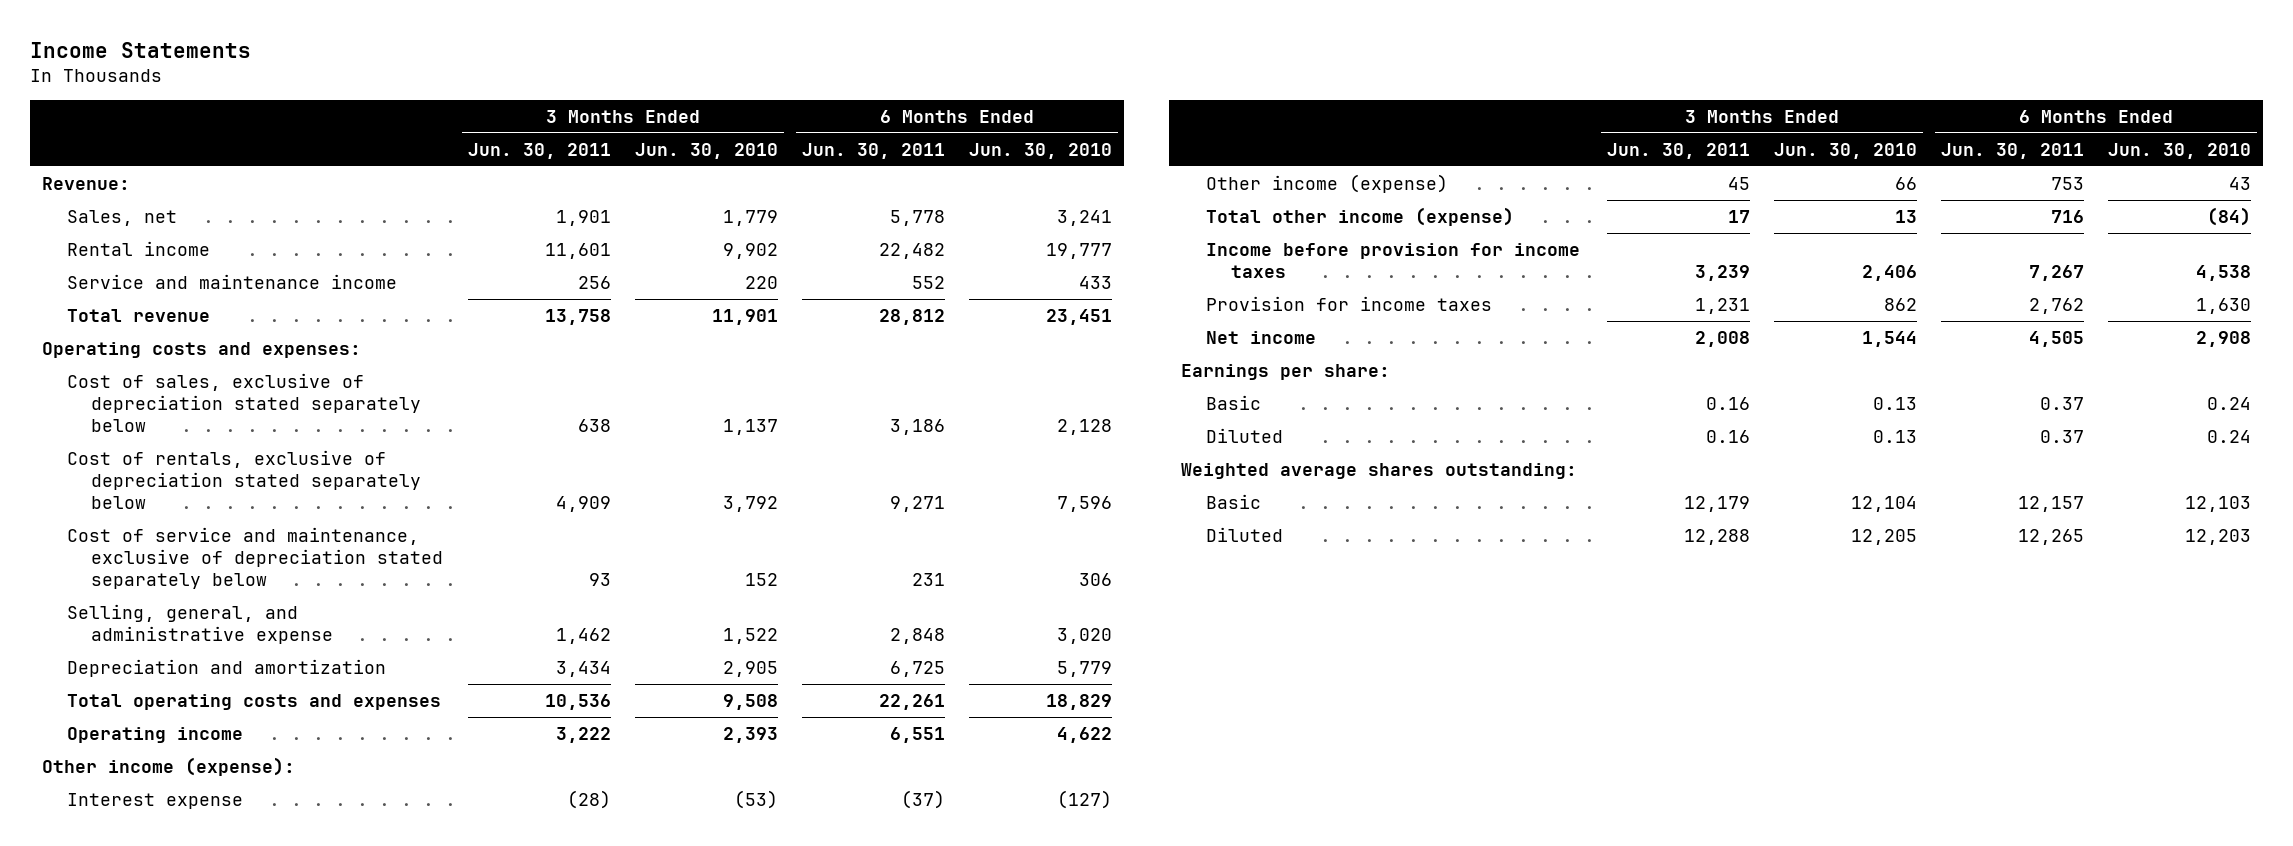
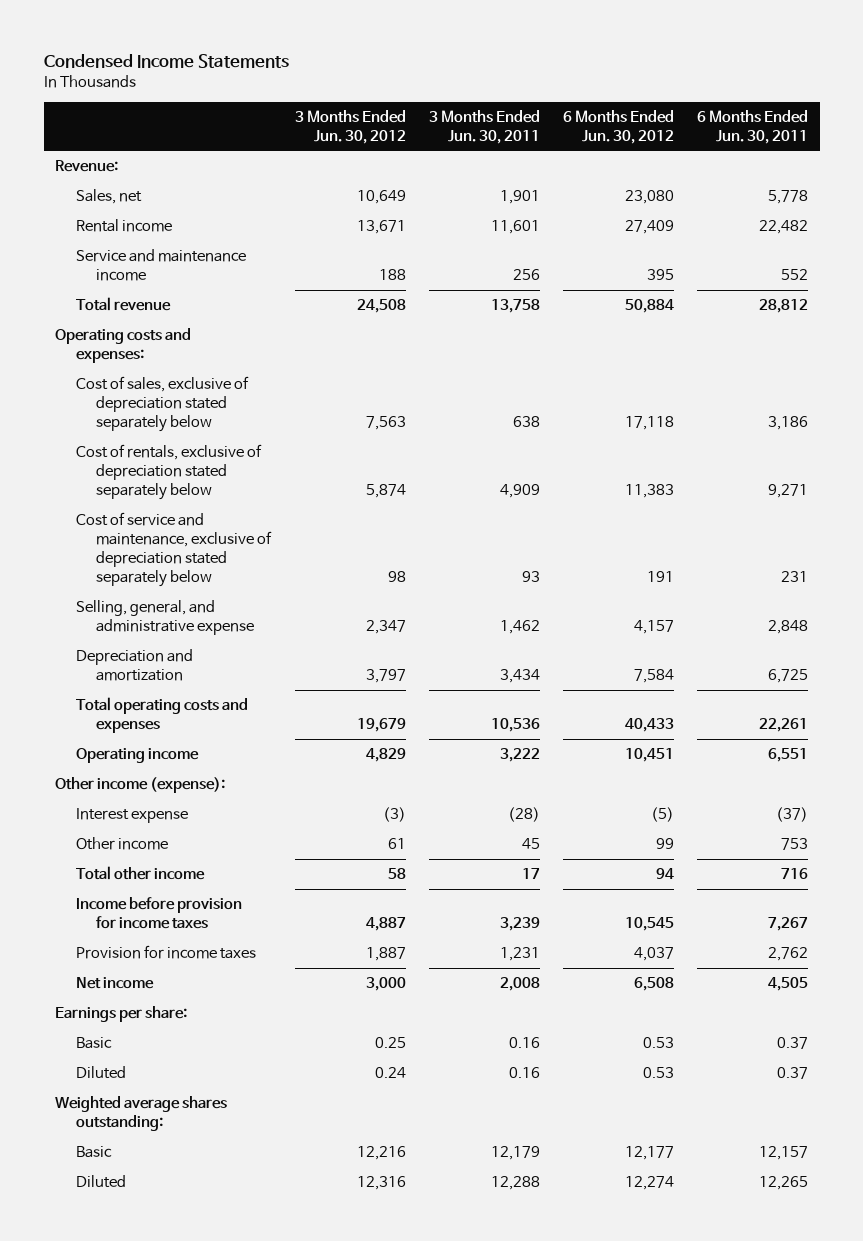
[29,41,251,58] Income Statements -> [43,53,289,68] Condensed Income Statements
[634,142,778,159] Jun. 30, 2010 -> none
[968,142,1112,159] Jun. 30, 2010 -> none
none -> [294,109,406,144] 3 Months Ended Jun. 30, 2012
none -> [563,109,675,144] 6 Months Ended Jun. 30, 2012
[1205,174,1448,194] Other income (expense) -> [75,837,168,851] Other income
[1205,207,1514,227] Total other income (expense) -> [75,866,205,881] Total other income

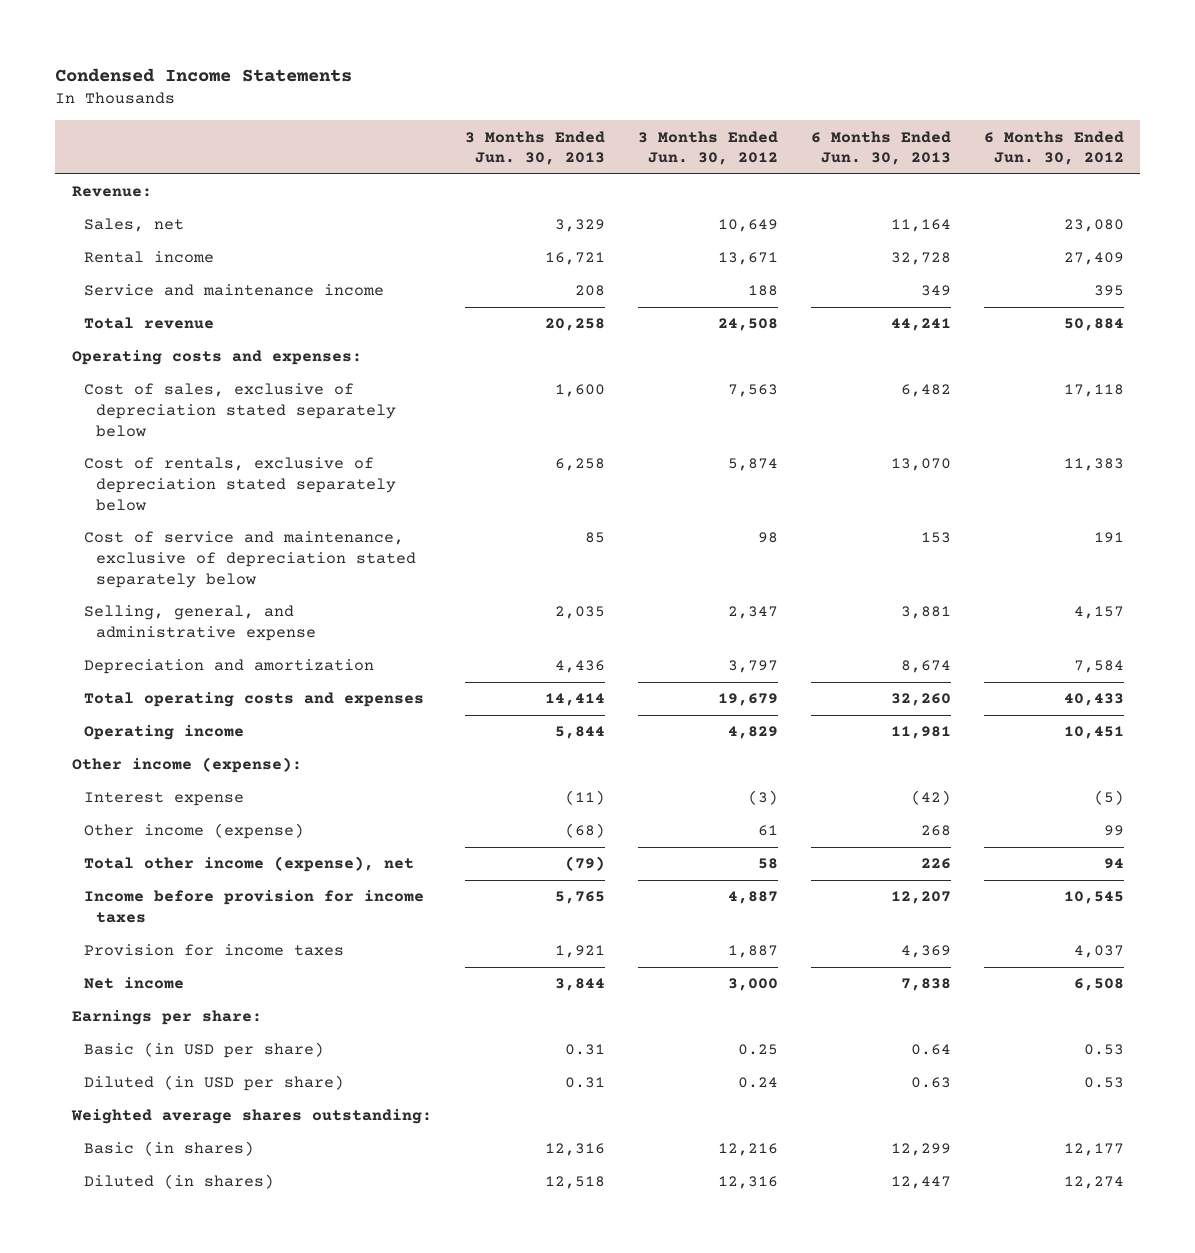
[428,109,540,144] 3 Months Ended Jun. 30, 2011 -> none
[697,109,809,144] 6 Months Ended Jun. 30, 2011 -> none
none -> [464,130,605,166] 3 Months Ended Jun. 30, 2013
none -> [810,130,951,166] 6 Months Ended Jun. 30, 2013
[75,837,168,851] Other income -> [83,823,304,840] Other income (expense)
[75,866,205,881] Total other income -> [83,856,414,873] Total other income (expense), net
[75,1037,112,1050] Basic -> [83,1042,324,1059] Basic (in USD per share)
[75,1066,126,1080] Diluted -> [83,1075,344,1092] Diluted (in USD per share)
[75,1146,112,1159] Basic -> [83,1141,254,1157] Basic (in shares)
[75,1175,126,1189] Diluted -> [83,1174,274,1190] Diluted (in shares)

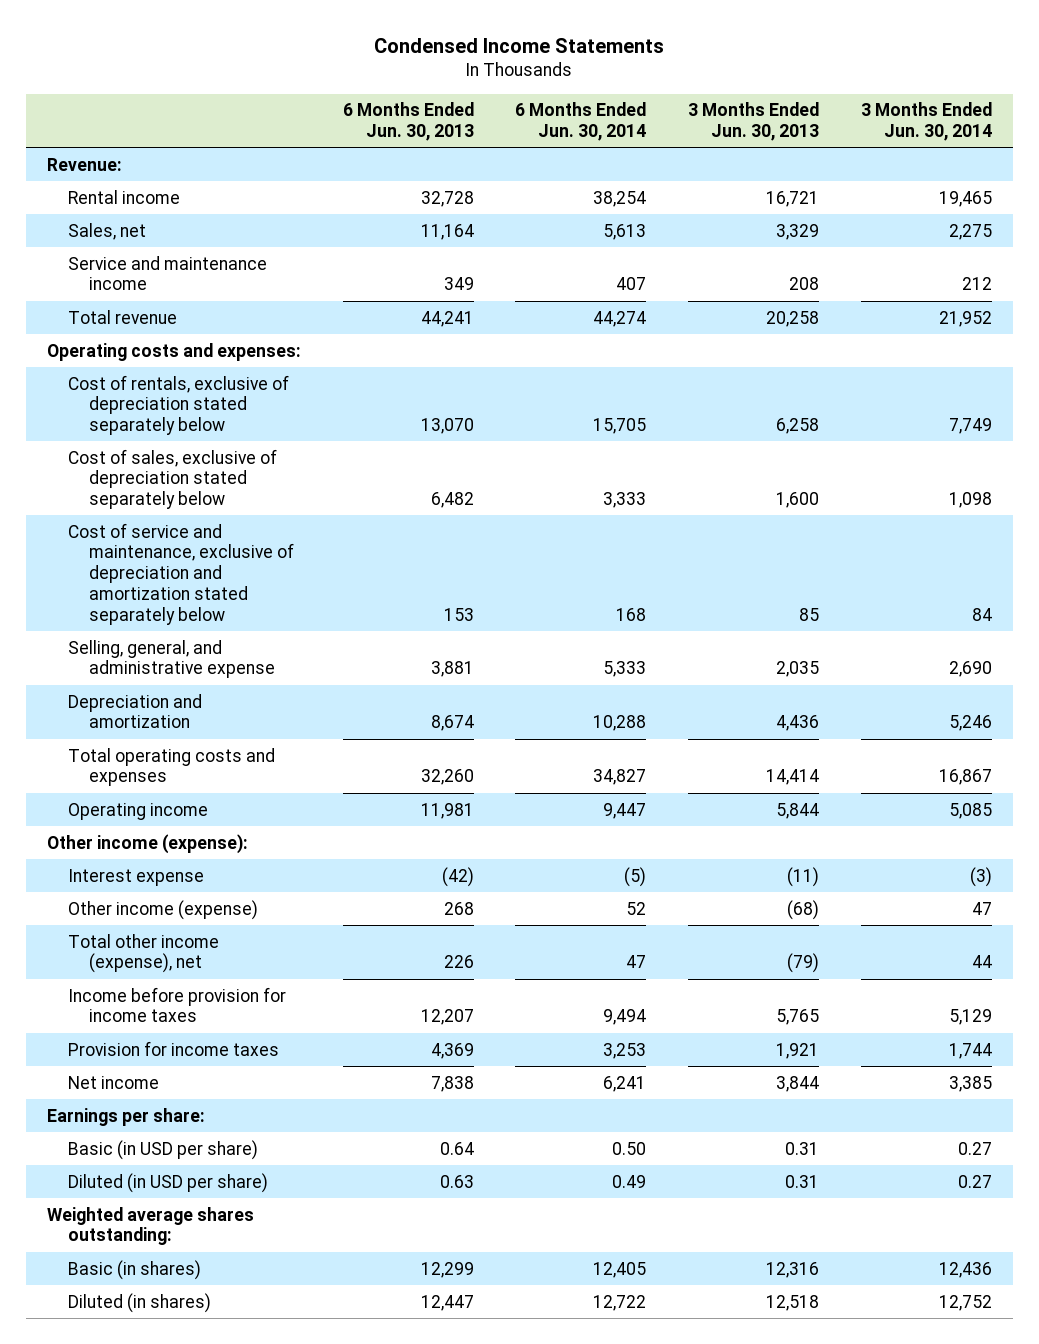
[637,130,778,166] 3 Months Ended Jun. 30, 2012 -> none
[983,130,1124,166] 6 Months Ended Jun. 30, 2012 -> none
none -> [515,102,647,141] 6 Months Ended Jun. 30, 2014
none -> [861,102,993,141] 3 Months Ended Jun. 30, 2014
[83,218,184,233] Sales, net -> [68,222,147,240] Sales, net
[83,383,396,437] Cost of sales, exclusive of depreciation stated separately below -> [68,448,278,510] Cost of sales, exclusive of depreciation stated separately below
[83,531,416,588] Cost of service and maintenance, exclusive of depreciation stated separately below -> [68,522,295,625] Cost of service and maintenance, exclusive of depreciation and amortization stated separately below

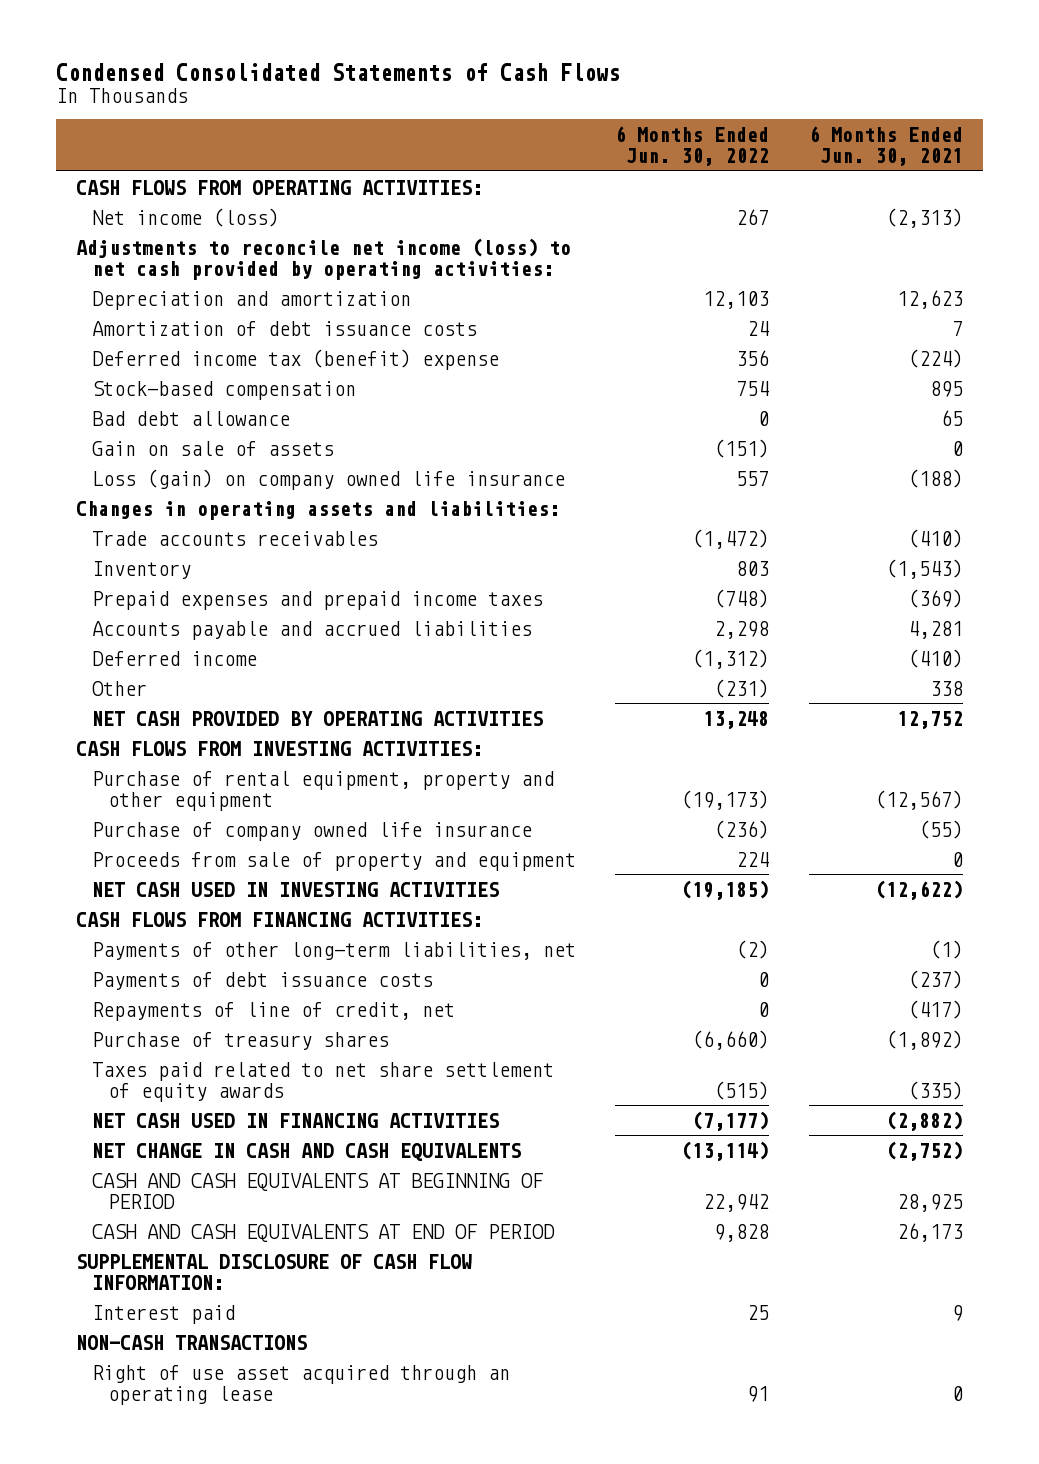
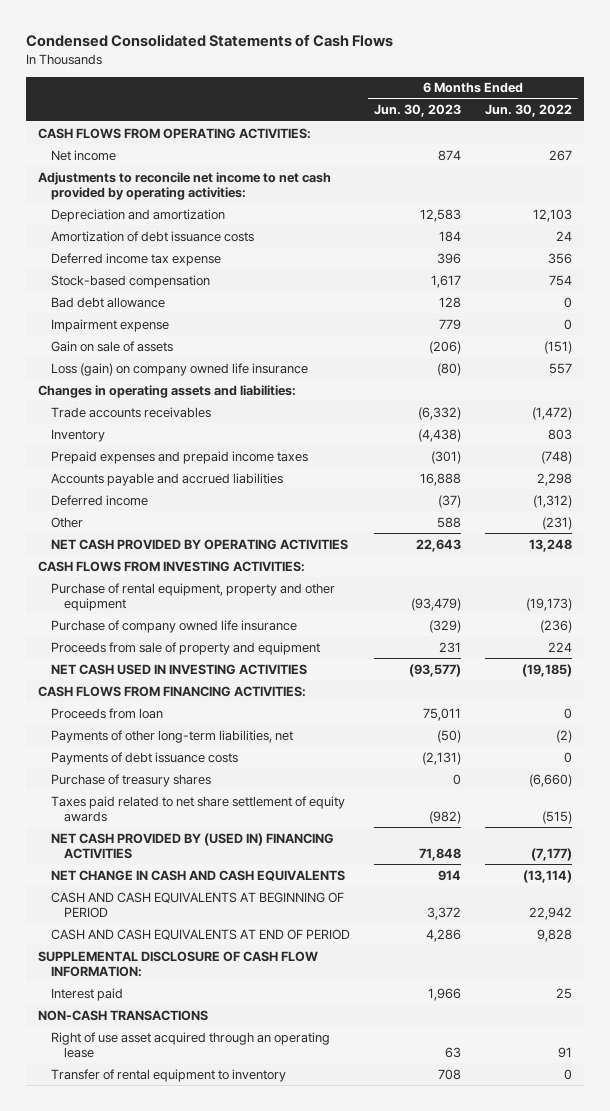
[808,126,963,167] 6 Months Ended Jun. 30, 2021 -> none
none -> [374,104,462,118] Jun. 30, 2023
[92,207,280,227] Net income (loss) -> [51,149,117,161] Net income
[75,237,571,280] Adjustments to reconcile net income (loss) to net cash provided by operating activities: -> [38,171,332,200] Adjustments to reconcile net income to net cash provided by operating activities:
[92,348,500,370] Deferred income tax (benefit) expense -> [51,252,222,266] Deferred income tax expense
none -> [51,318,170,332] Impairment expense
none -> [51,707,164,719] Proceeds from loan
[92,1001,456,1021] Repayments of line of credit, net -> none
[92,1112,500,1128] NET CASH USED IN FINANCING ACTIVITIES -> [51,832,335,859] NET CASH PROVIDED BY (USED IN) FINANCING ACTIVITIES
none -> [51,1068,287,1082] Transfer of rental equipment to inventory

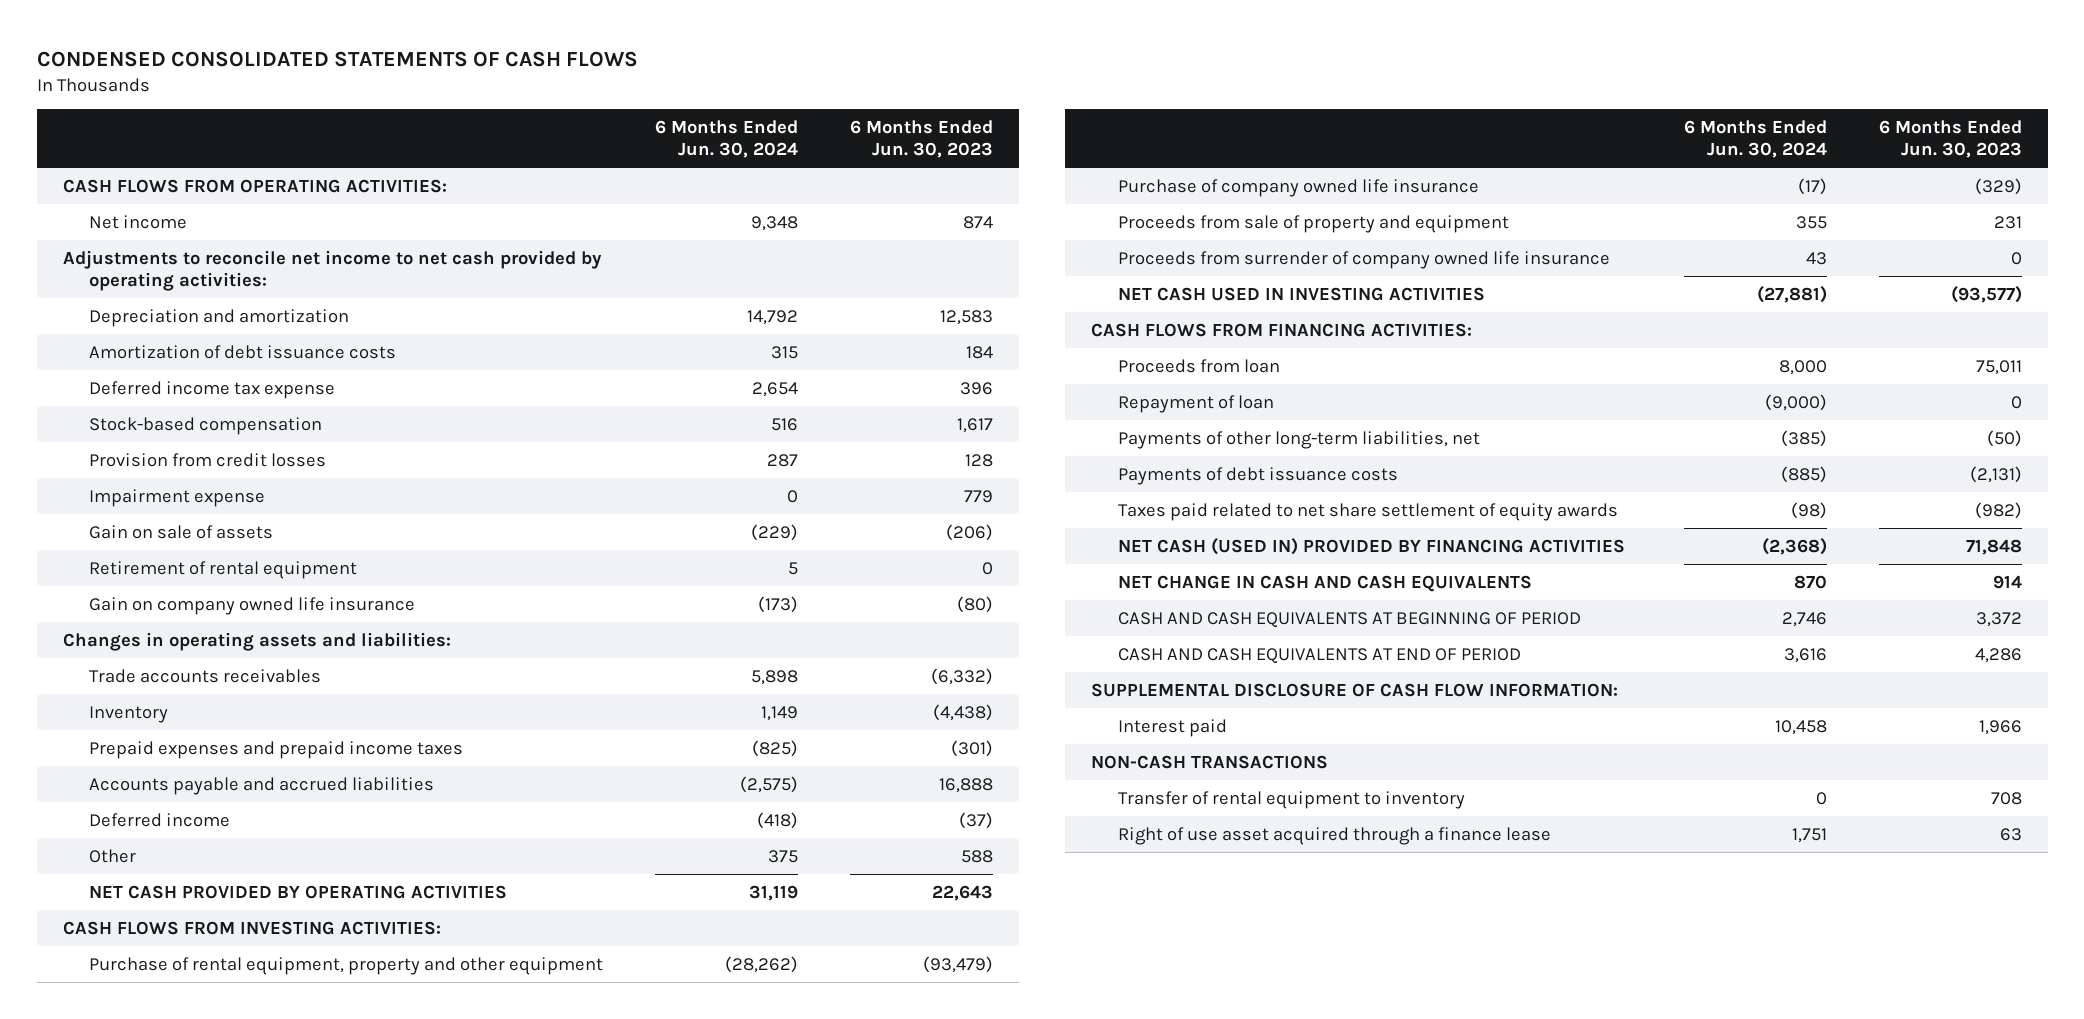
[26,34,394,48] Condensed Consolidated Statements of Cash Flows -> [36,50,638,67] CONDENSED CONSOLIDATED STATEMENTS OF CASH FLOWS
[484,104,572,118] Jun. 30, 2022 -> none
none -> [655,120,799,159] 6 Months Ended Jun. 30, 2024
[51,296,166,308] Bad debt allowance -> [89,452,327,467] Provision from credit losses
none -> [89,560,358,579] Retirement of rental equipment
[51,362,309,376] Loss (gain) on company owned life insurance -> [89,596,416,615] Gain on company owned life insurance
none -> [1117,250,1610,269] Proceeds from surrender of company owned life insurance
none -> [1117,394,1274,413] Repayment of loan
[51,773,212,787] Purchase of treasury shares -> none
[51,832,335,859] NET CASH PROVIDED BY (USED IN) FINANCING ACTIVITIES -> [1117,537,1625,555] NET CASH (USED IN) PROVIDED BY FINANCING ACTIVITIES
[51,1031,331,1058] Right of use asset acquired through an operating lease -> none
none -> [1117,826,1551,845] Right of use asset acquired through a finance lease

